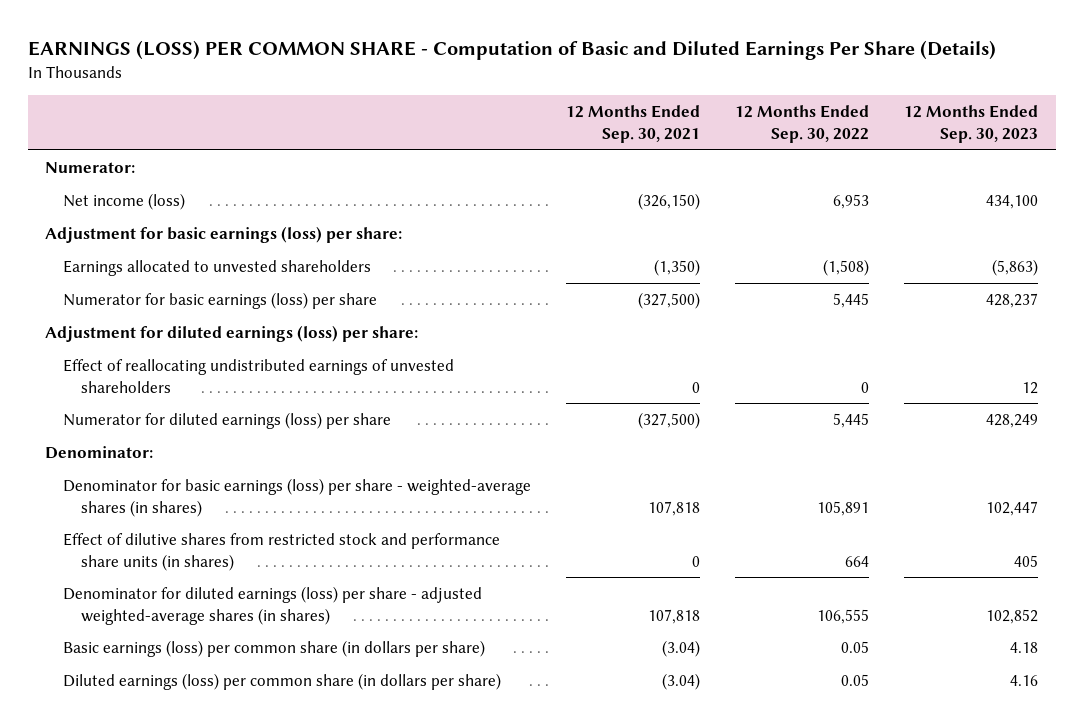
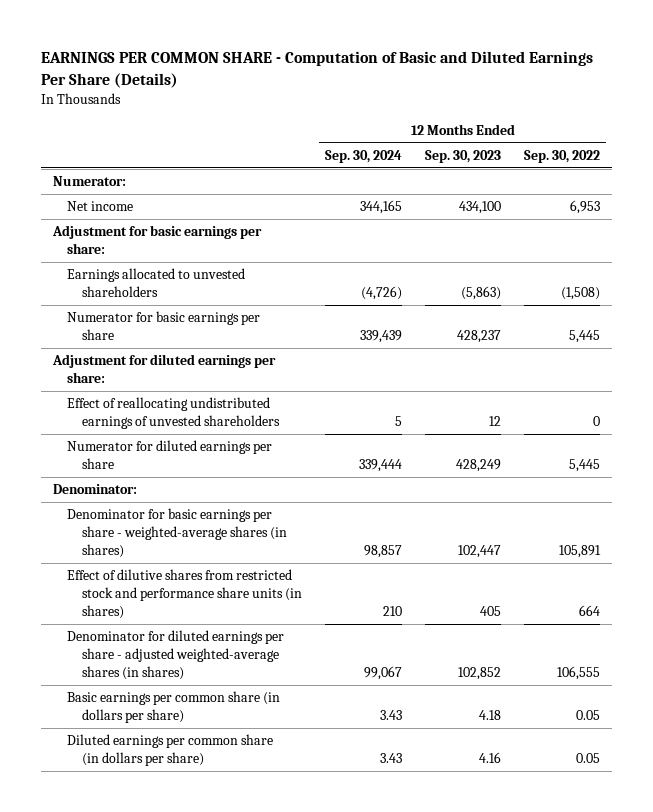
[27,39,996,60] EARNINGS (LOSS) PER COMMON SHARE - Computation of Basic and Diluted Earnings Per Share (Details) -> [41,51,594,88] EARNINGS PER COMMON SHARE - Computation of Basic and Diluted Earnings Per Share (Details)
[566,104,701,143] 12 Months Ended Sep. 30, 2021 -> none
none -> [324,149,402,163] Sep. 30, 2024
[63,192,186,210] Net income (loss) -> [67,201,134,212] Net income
[45,225,403,243] Adjustment for basic earnings (loss) per share: -> [52,225,263,255] Adjustment for basic earnings per share:
[63,291,378,309] Numerator for basic earnings (loss) per share -> [67,311,261,341] Numerator for basic earnings per share
[45,324,419,342] Adjustment for diluted earnings (loss) per share: -> [52,354,277,384] Adjustment for diluted earnings per share:
[63,411,392,429] Numerator for diluted earnings (loss) per share -> [67,440,273,470] Numerator for diluted earnings per share
[63,477,532,517] Denominator for basic earnings (loss) per share - weighted-average shares (in shares) -> [67,508,287,558] Denominator for basic earnings per share - weighted-average shares (in shares)
[63,585,483,625] Denominator for diluted earnings (loss) per share - adjusted weighted-average shares (in shares) -> [67,630,285,680] Denominator for diluted earnings per share - adjusted weighted-average shares (in shares)
[63,639,486,657] Basic earnings (loss) per common share (in dollars per share) -> [67,691,281,724] Basic earnings per common share (in dollars per share)
[63,672,502,690] Diluted earnings (loss) per common share (in dollars per share) -> [67,734,274,767] Diluted earnings per common share (in dollars per share)

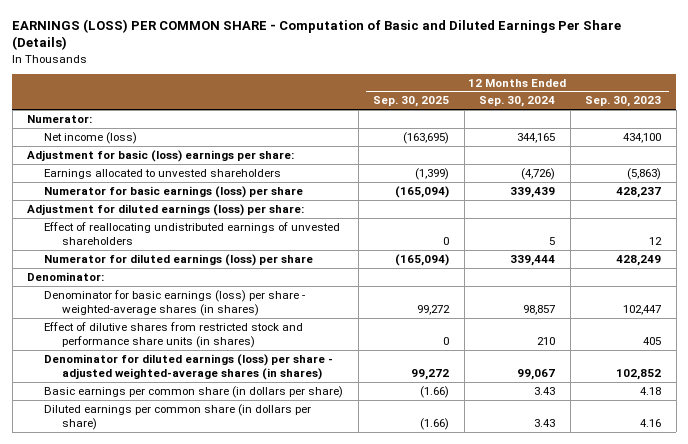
[41,51,594,88] EARNINGS PER COMMON SHARE - Computation of Basic and Diluted Earnings Per Share (Details) -> [12,18,622,51] EARNINGS (LOSS) PER COMMON SHARE - Computation of Basic and Diluted Earnings Per Share (Details)
[524,149,601,163] Sep. 30, 2022 -> none
none -> [373,96,450,108] Sep. 30, 2025
[67,201,134,212] Net income -> [44,131,138,144] Net income (loss)
[52,225,263,255] Adjustment for basic earnings per share: -> [27,149,295,162] Adjustment for basic (loss) earnings per share:
[67,311,261,341] Numerator for basic earnings per share -> [44,185,304,198] Numerator for basic earnings (loss) per share
[52,354,277,384] Adjustment for diluted earnings per share: -> [27,203,305,216] Adjustment for diluted earnings (loss) per share:
[67,440,273,470] Numerator for diluted earnings per share -> [44,253,314,266] Numerator for diluted earnings (loss) per share
[67,508,287,558] Denominator for basic earnings per share - weighted-average shares (in shares) -> [44,289,306,317] Denominator for basic earnings (loss) per share - weighted-average shares (in shares)
[67,630,285,680] Denominator for diluted earnings per share - adjusted weighted-average shares (in shares) -> [44,353,334,381] Denominator for diluted earnings (loss) per share - adjusted weighted-average shares (in shares)

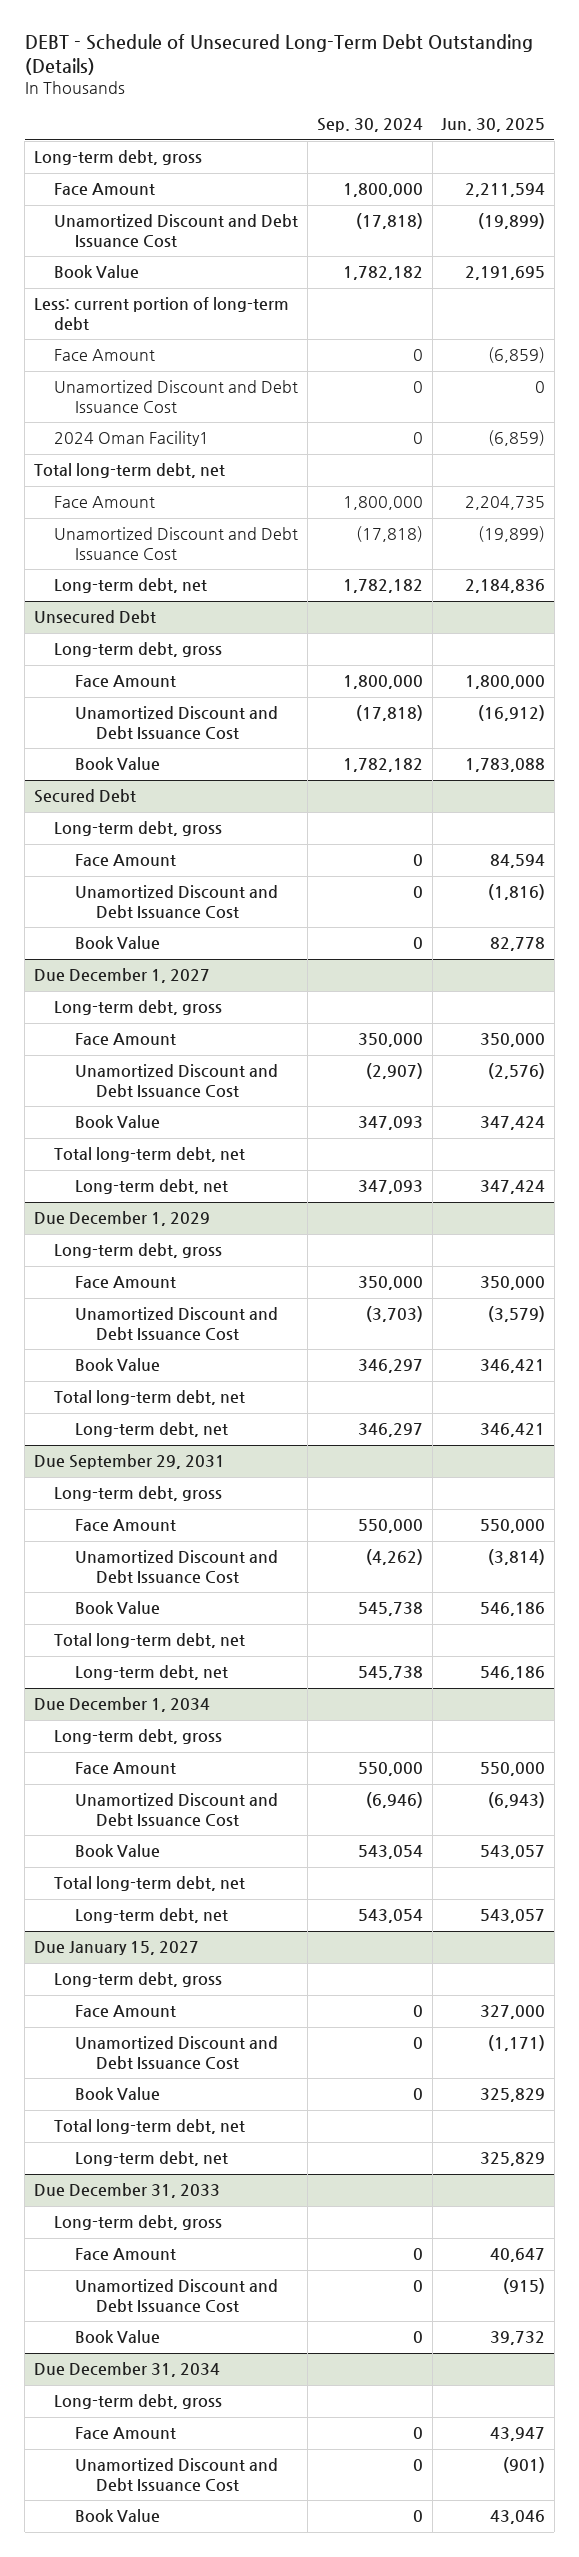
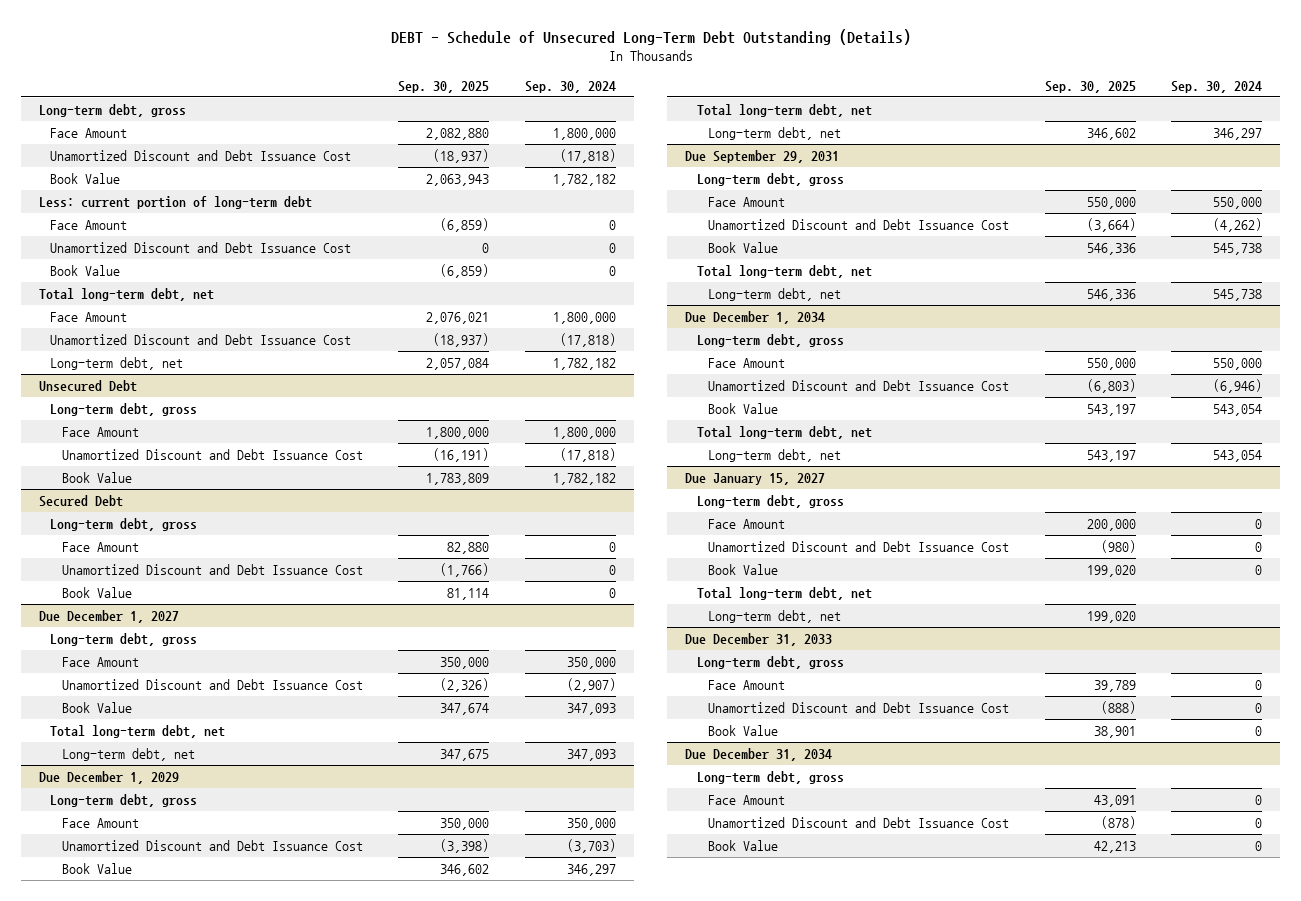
[441,118,546,133] Jun. 30, 2025 -> none
none -> [398,80,490,93] Sep. 30, 2025
[54,431,210,447] 2024 Oman Facility1 -> [50,264,121,276] Book Value

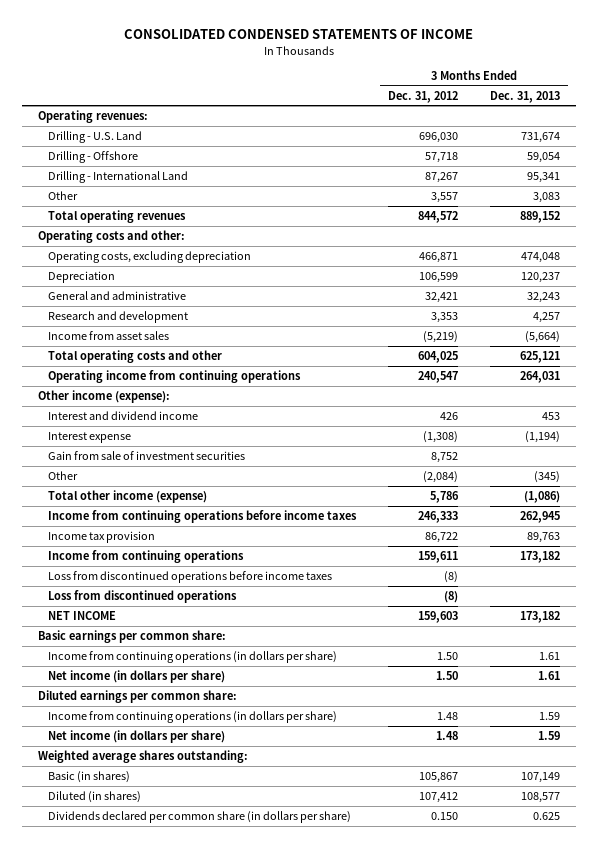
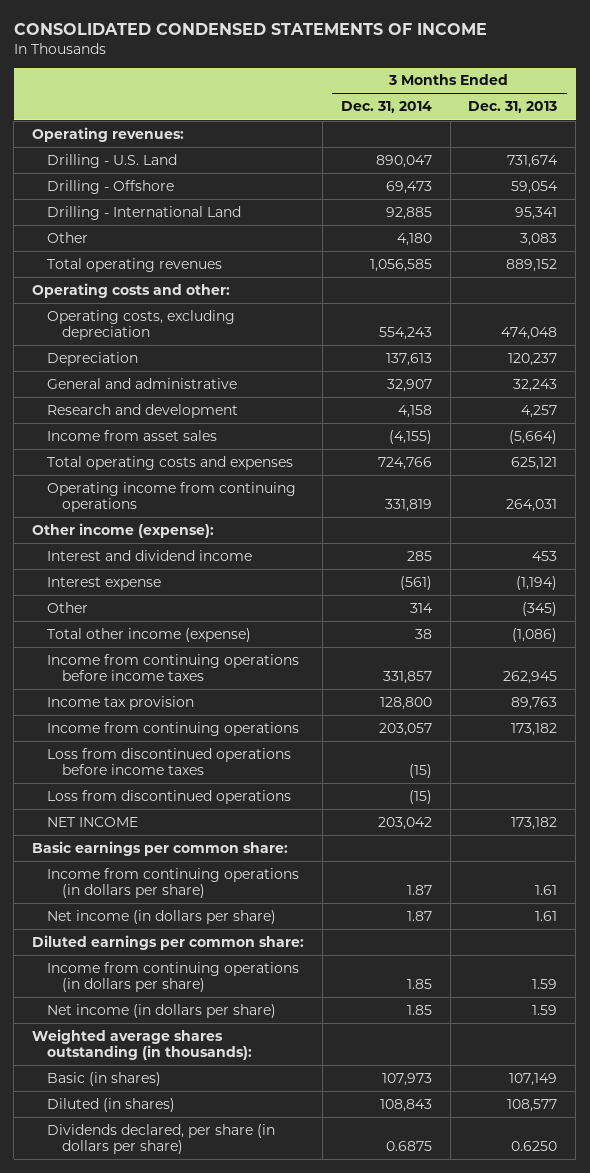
[388,90,459,103] Dec. 31, 2012 -> none
none -> [340,101,432,114] Dec. 31, 2014
[48,349,223,363] Total operating costs and other -> [47,455,294,470] Total operating costs and expenses
[48,450,246,460] Gain from sale of investment securities -> none
[37,749,248,763] Weighted average shares outstanding: -> [32,1028,253,1061] Weighted average shares outstanding (in thousands):
[48,810,352,823] Dividends declared per common share (in dollars per share) -> [47,1123,276,1155] Dividends declared, per share (in dollars per share)
[532,811,560,820] 0.625 -> [511,1141,558,1152] 0.6250

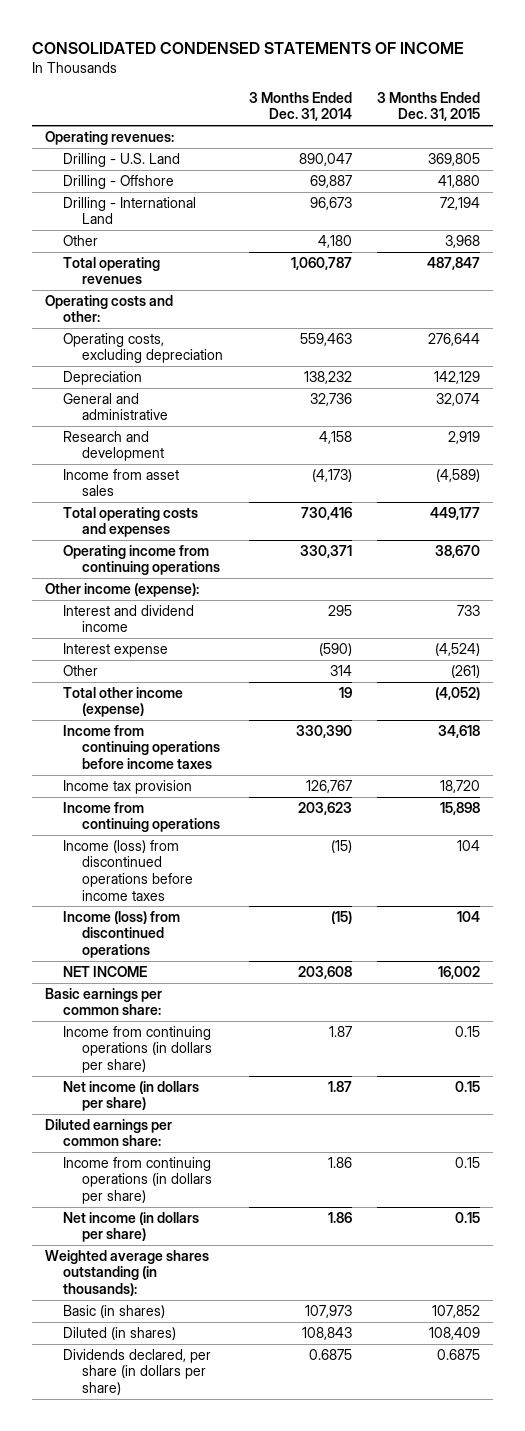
[468,101,558,114] Dec. 31, 2013 -> none
none -> [377,91,481,122] 3 Months Ended Dec. 31, 2015
[385,180,432,194] 69,473 -> [309,174,352,188] 69,887
[385,206,432,220] 92,885 -> [309,196,352,210] 96,673
[369,258,432,272] 1,056,585 -> [290,256,352,270] 1,060,787
[378,327,432,341] 554,243 -> [299,332,352,346] 559,463
[385,352,432,366] 137,613 -> [303,370,352,384] 138,232
[386,378,432,392] 32,907 -> [309,392,352,406] 32,736
[388,429,432,444] (4,155) -> [311,468,352,482] (4,173)
[377,456,432,470] 724,766 -> [300,506,352,520] 730,416
[384,499,432,513] 331,819 -> [299,544,352,558] 330,371
[406,550,432,561] 285 -> [327,604,352,616] 295
[399,575,432,590] (561) -> [318,642,352,656] (590)
[414,628,432,639] 38 -> [338,686,352,698] 19
[382,671,432,685] 331,857 -> [295,724,352,738] 330,390
[379,696,432,710] 128,800 -> [305,779,352,793] 126,767
[378,722,432,736] 203,057 -> [297,801,352,815] 203,623
[47,747,292,776] Loss from discontinued operations before income taxes -> [63,839,193,901] Income (loss) from discontinued operations before income taxes
[47,789,292,804] Loss from discontinued operations -> [63,910,181,958] Income (loss) from discontinued operations
[377,816,432,830] 203,042 -> [297,965,352,979] 203,608
[406,979,432,990] 1.85 -> [327,1156,352,1168] 1.86
[406,1004,432,1015] 1.85 -> [327,1211,352,1223] 1.86

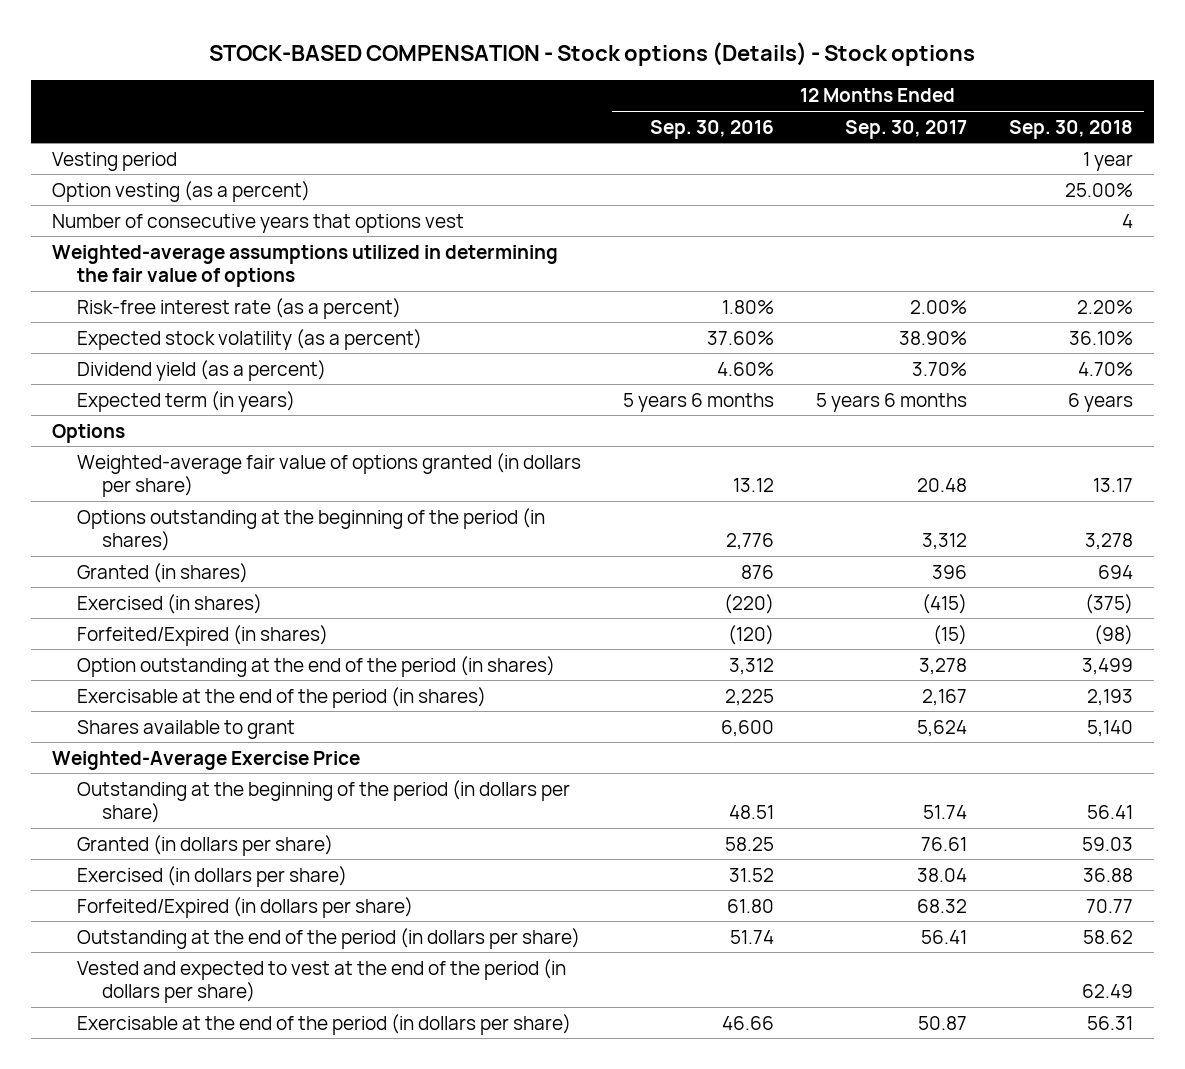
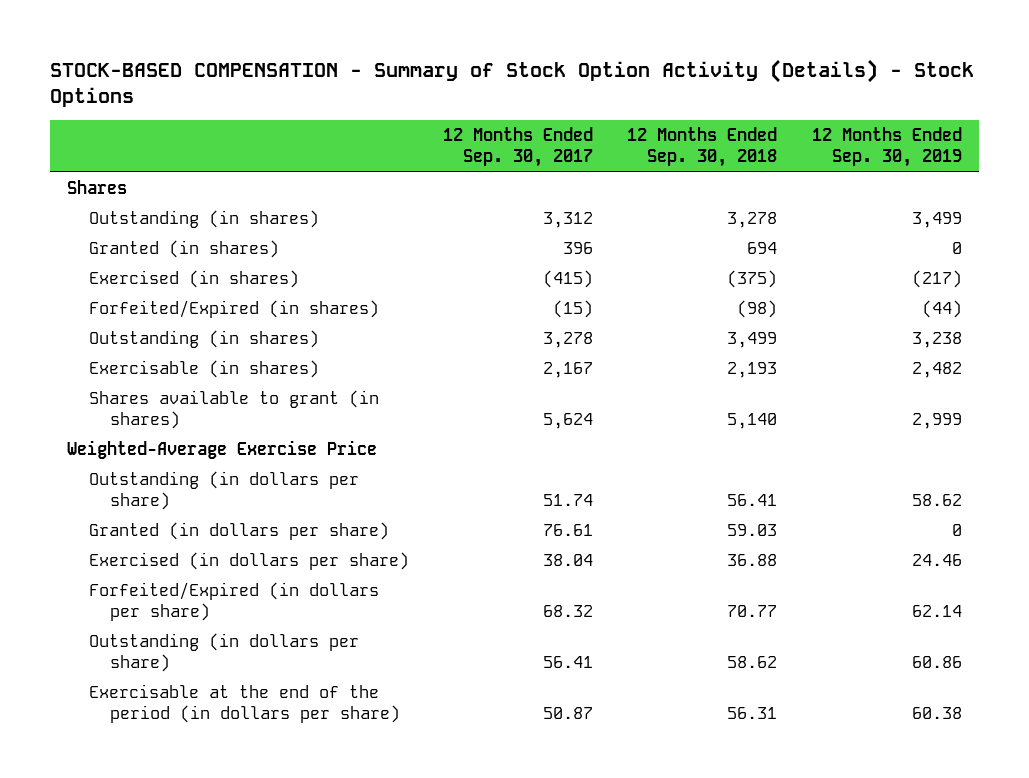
[209,41,976,66] STOCK-BASED COMPENSATION - Stock options (Details) - Stock options -> [50,58,975,108] STOCK-BASED COMPENSATION - Summary of Stock Option Activity (Details) - Stock Options
[649,119,774,139] Sep. 30, 2016 -> none
none -> [811,127,962,168] 12 Months Ended Sep. 30, 2019
[51,151,177,171] Vesting period -> none
[51,180,310,202] Option vesting (as a percent) -> none
[51,213,464,233] Number of consecutive years that options vest -> none
[51,244,558,288] Weighted-average assumptions utilized in determining the fair value of options -> none
[76,297,401,319] Risk-free interest rate (as a percent) -> none
[76,328,422,350] Expected stock volatility (as a percent) -> none
[76,359,326,381] Dividend yield (as a percent) -> none
[76,390,295,412] Expected term (in years) -> none
[76,452,581,498] Weighted-average fair value of options granted (in dollars per share) -> none
[51,423,125,443] Options -> [67,180,128,195] Shares
[76,507,545,552] Options outstanding at the beginning of the period (in shares) -> [88,210,319,229] Outstanding (in shares)
[76,655,555,677] Option outstanding at the end of the period (in shares) -> [88,330,319,349] Outstanding (in shares)
[76,686,486,708] Exercisable at the end of the period (in shares) -> [88,360,319,379] Exercisable (in shares)
[76,719,295,739] Shares available to grant -> [88,390,379,430] Shares available to grant (in shares)
[76,779,570,824] Outstanding at the beginning of the period (in dollars per share) -> [88,471,359,511] Outstanding (in dollars per share)
[76,958,566,1004] Vested and expected to vest at the end of the period (in dollars per share) -> none
[76,927,580,949] Outstanding at the end of the period (in dollars per share) -> [88,633,359,673] Outstanding (in dollars per share)

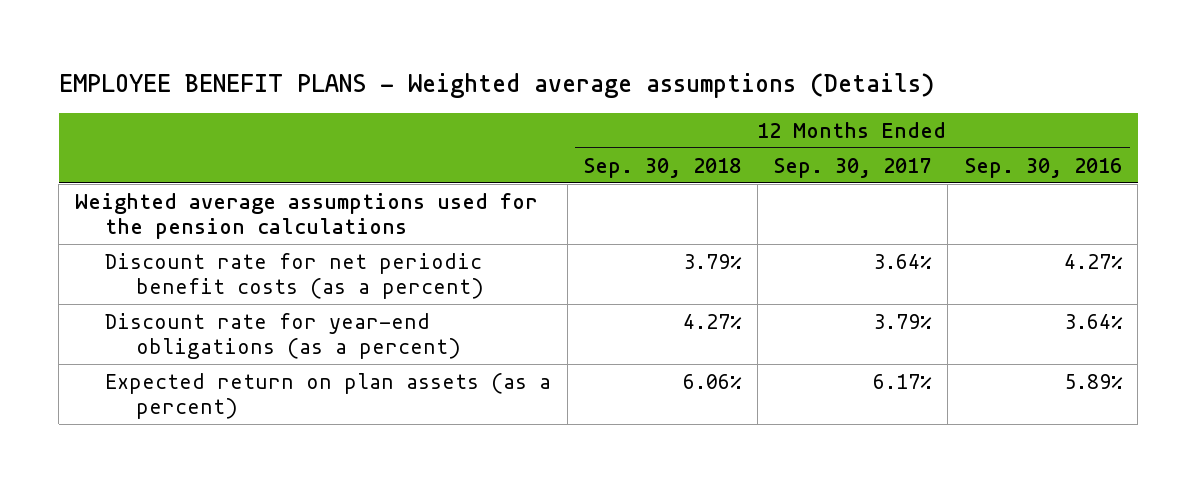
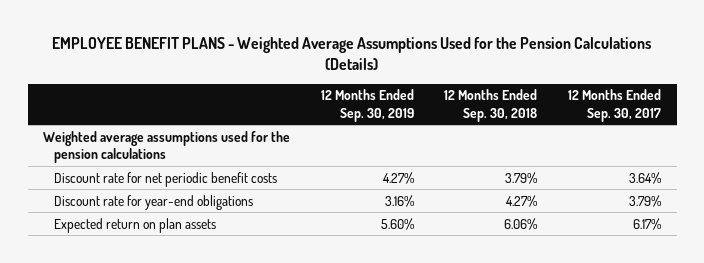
[58,72,934,98] EMPLOYEE BENEFIT PLANS - Weighted average assumptions (Details) -> [52,36,652,70] EMPLOYEE BENEFIT PLANS - Weighted Average Assumptions Used for the Pension Calculations (Details)
[963,157,1122,178] Sep. 30, 2016 -> none
none -> [320,89,414,122] 12 Months Ended Sep. 30, 2019
[105,252,484,300] Discount rate for net periodic benefit costs (as a percent) -> [54,171,278,187] Discount rate for net periodic benefit costs
[105,312,461,360] Discount rate for year-end obligations (as a percent) -> [54,194,254,210] Discount rate for year-end obligations
[105,372,552,420] Expected return on plan assets (as a percent) -> [54,217,217,233] Expected return on plan assets

